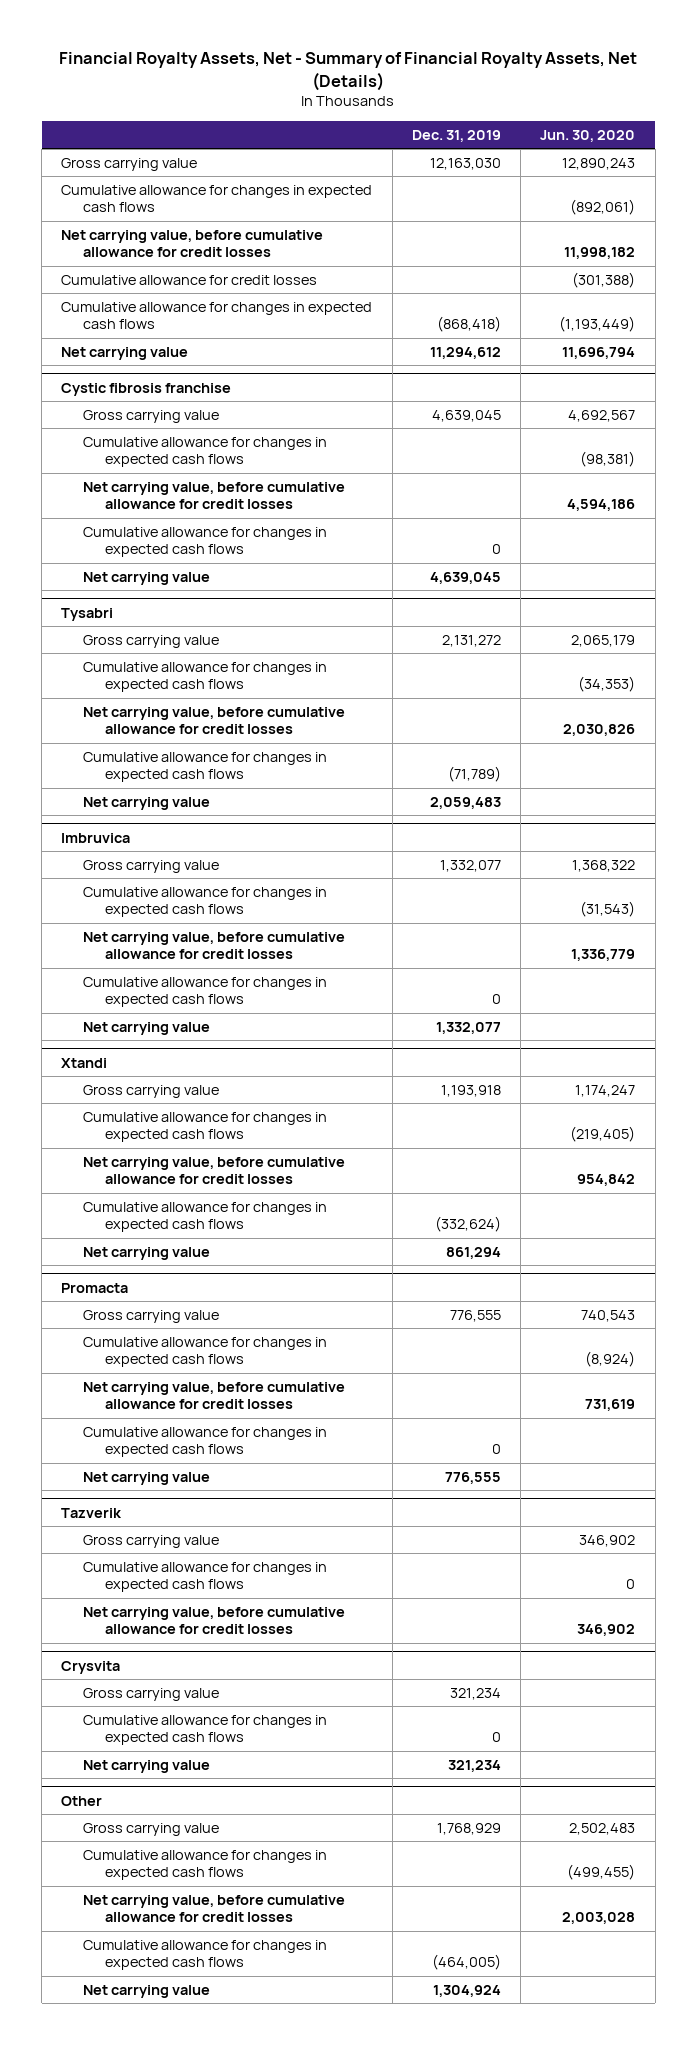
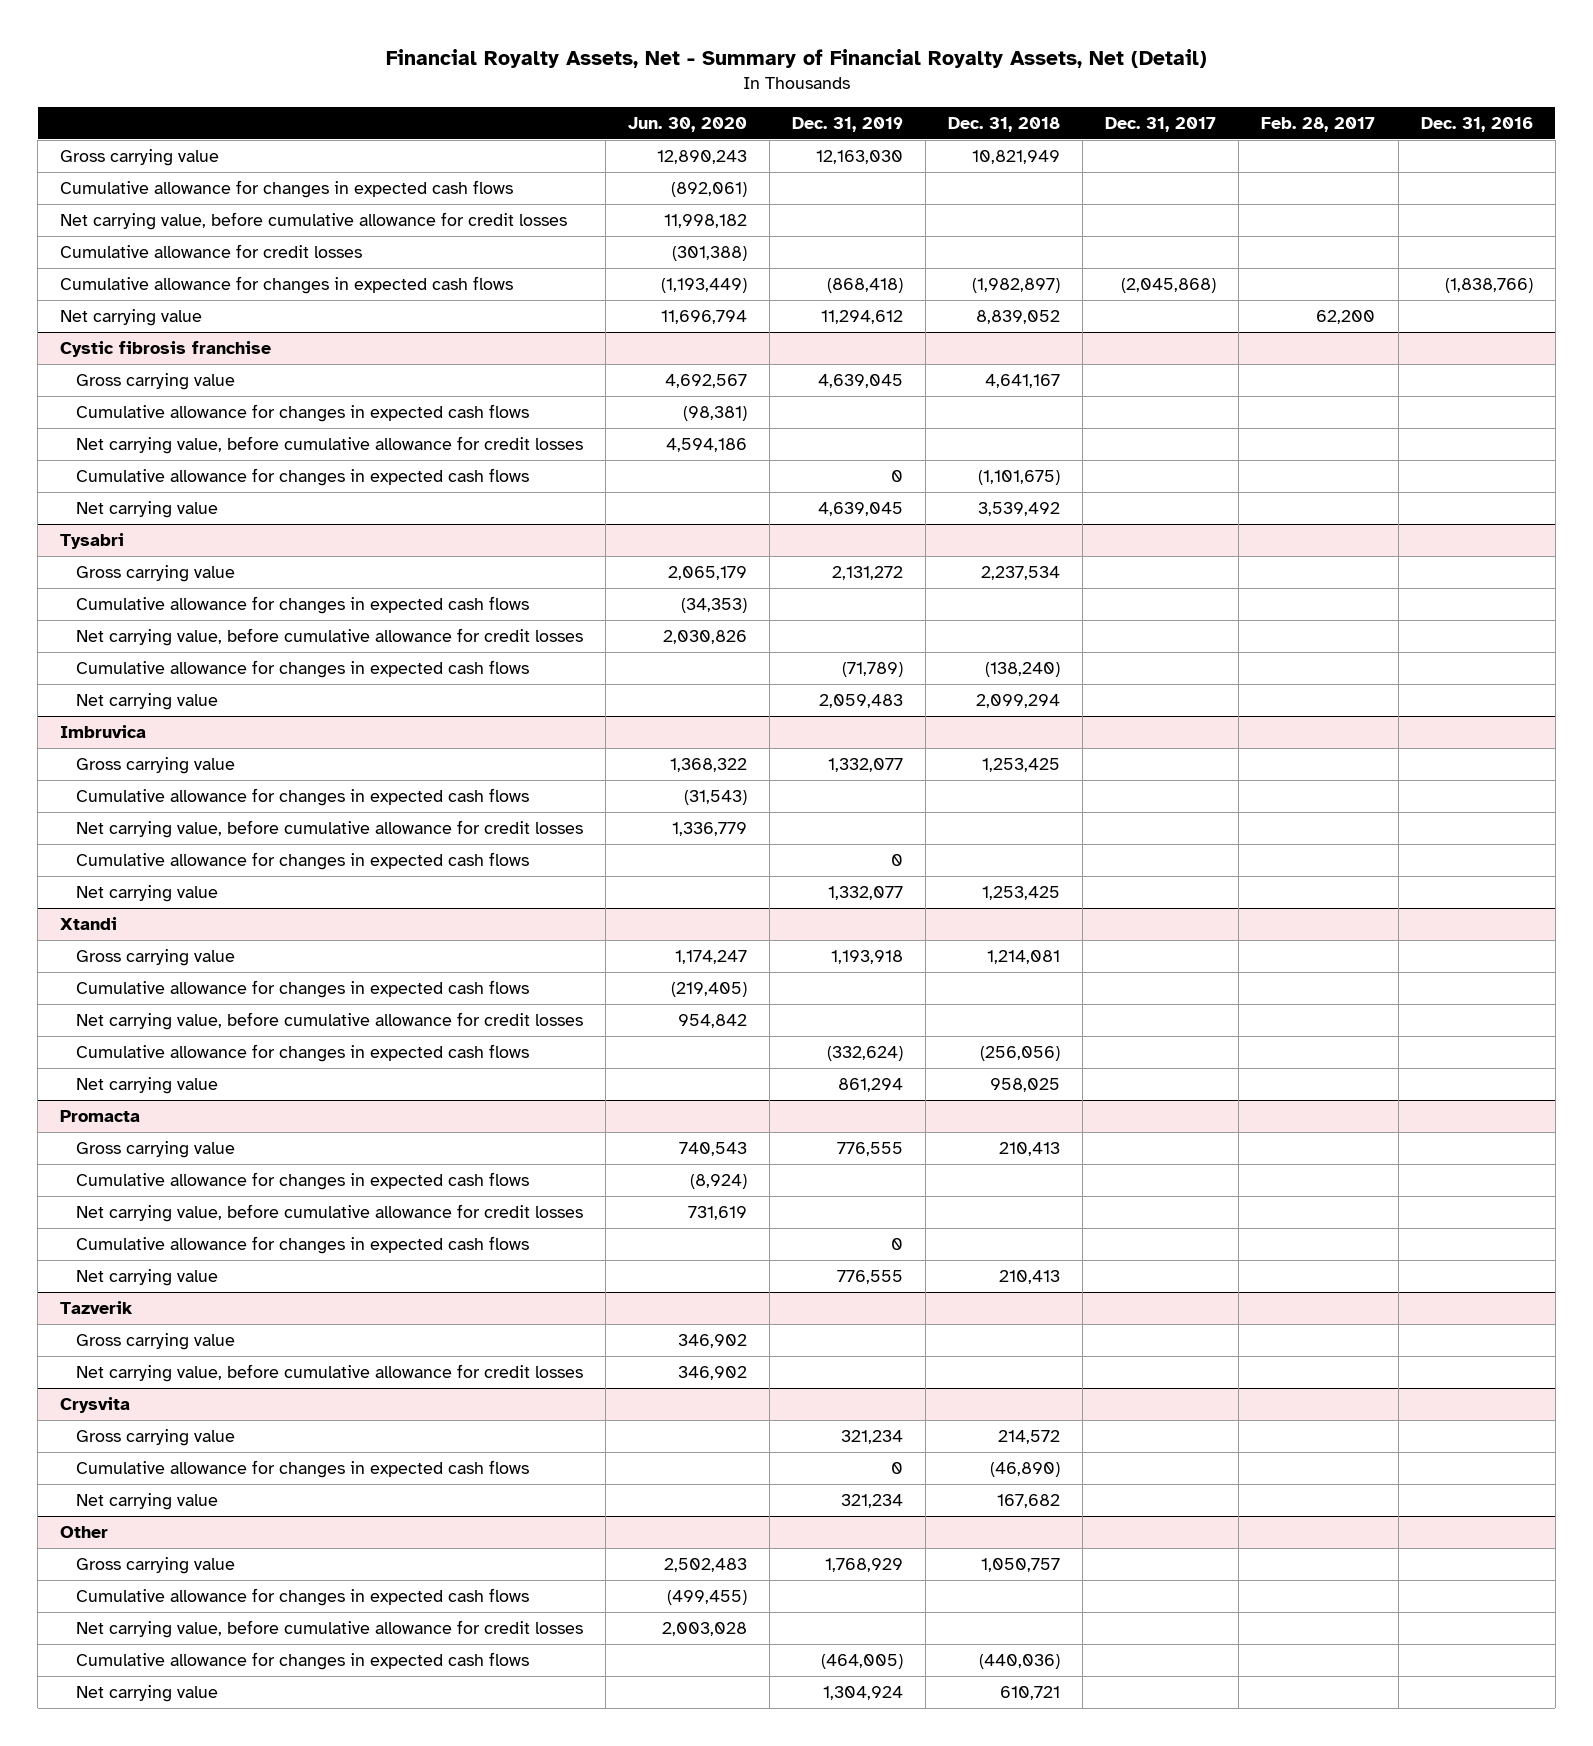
[59,52,638,91] Financial Royalty Assets, Net - Summary of Financial Royalty Assets, Net (Details) -> [385,49,1207,69] Financial Royalty Assets, Net - Summary of Financial Royalty Assets, Net (Detail)
none -> [948,116,1061,132] Dec. 31, 2018
none -> [1105,116,1217,132] Dec. 31, 2017
none -> [1261,116,1376,132] Feb. 28, 2017
none -> [1420,116,1533,132] Dec. 31, 2016
[83,1562,328,1593] Cumulative allowance for changes in expected cash flows -> none

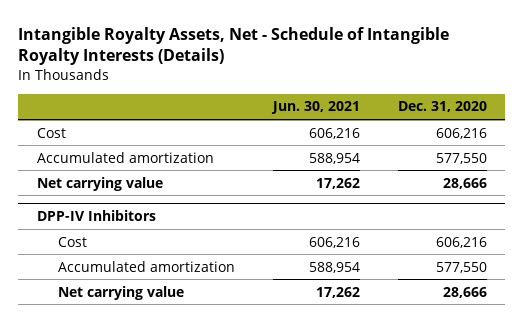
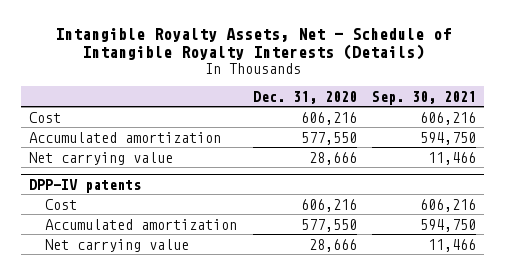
[270,101,360,115] Jun. 30, 2021 -> none
none -> [372,90,477,105] Sep. 30, 2021
[37,209,157,221] DPP-IV Inhibitors -> [28,178,141,193] DPP-IV patents

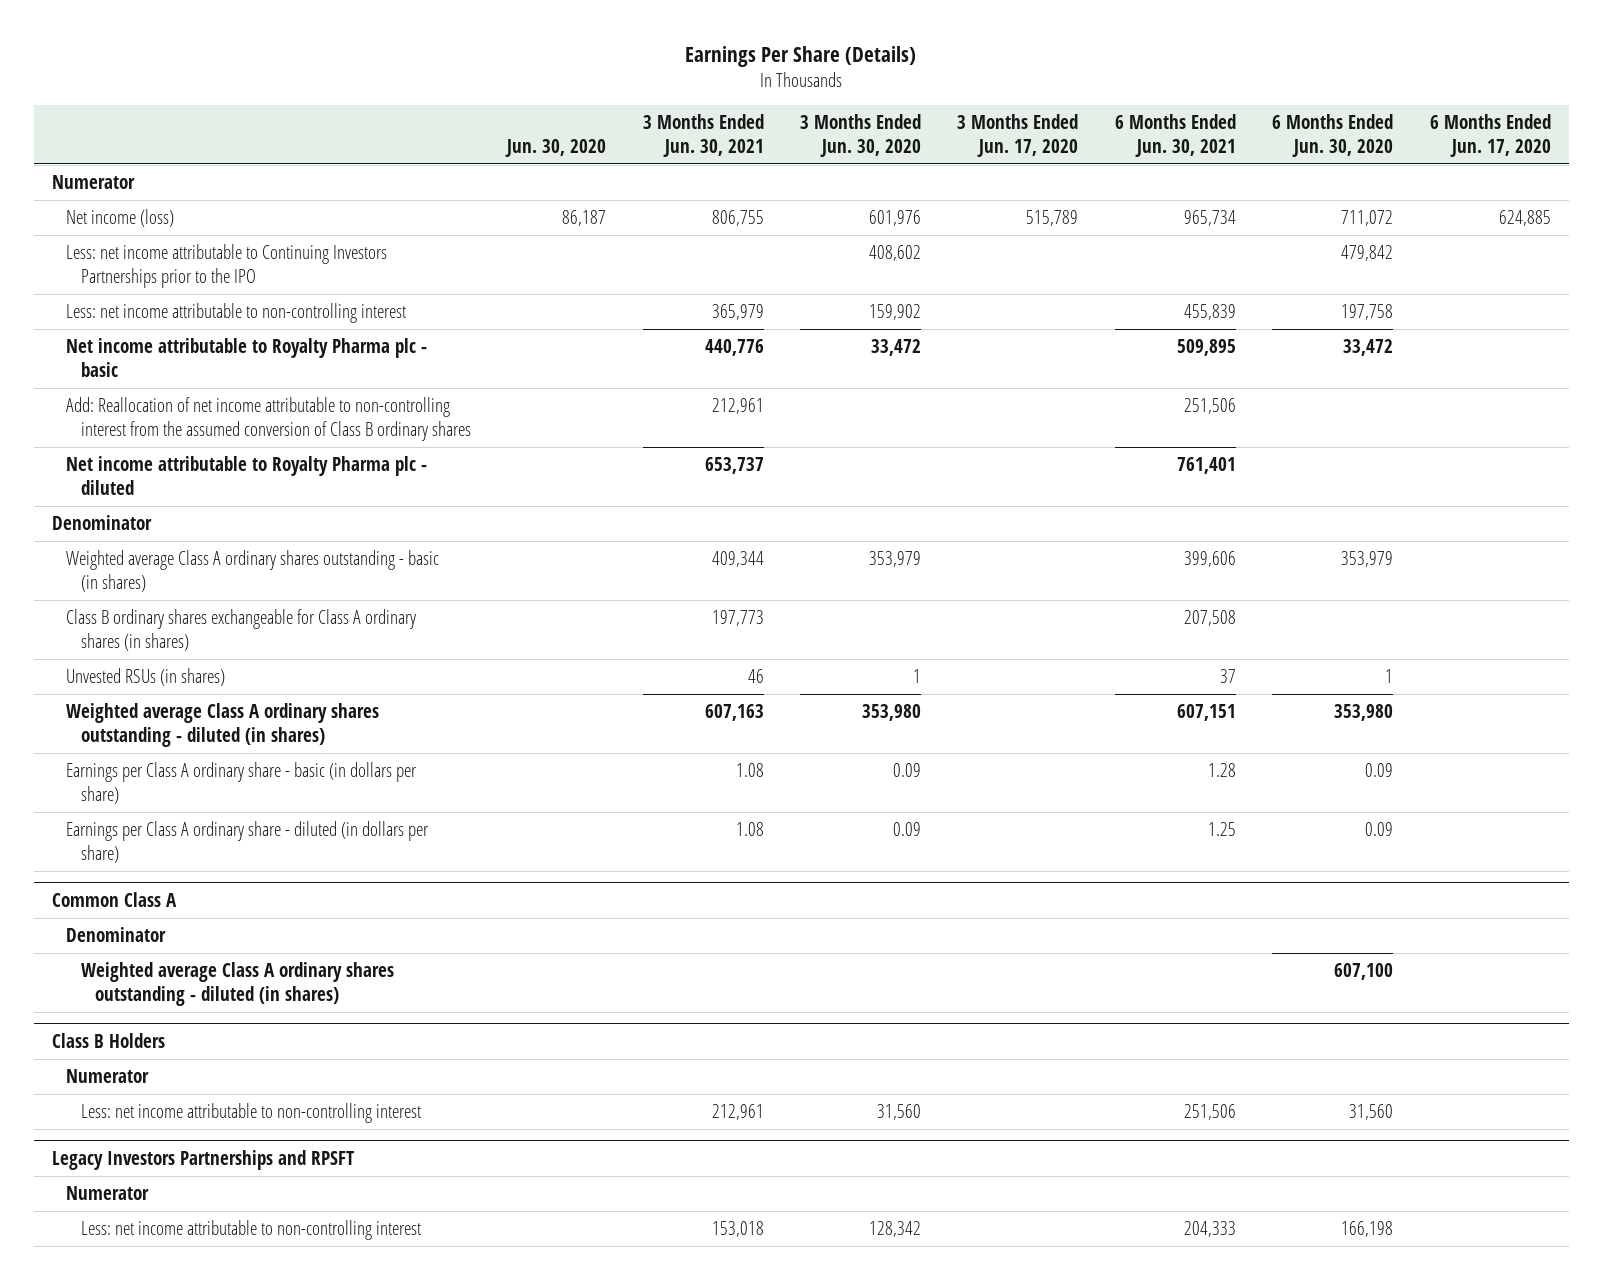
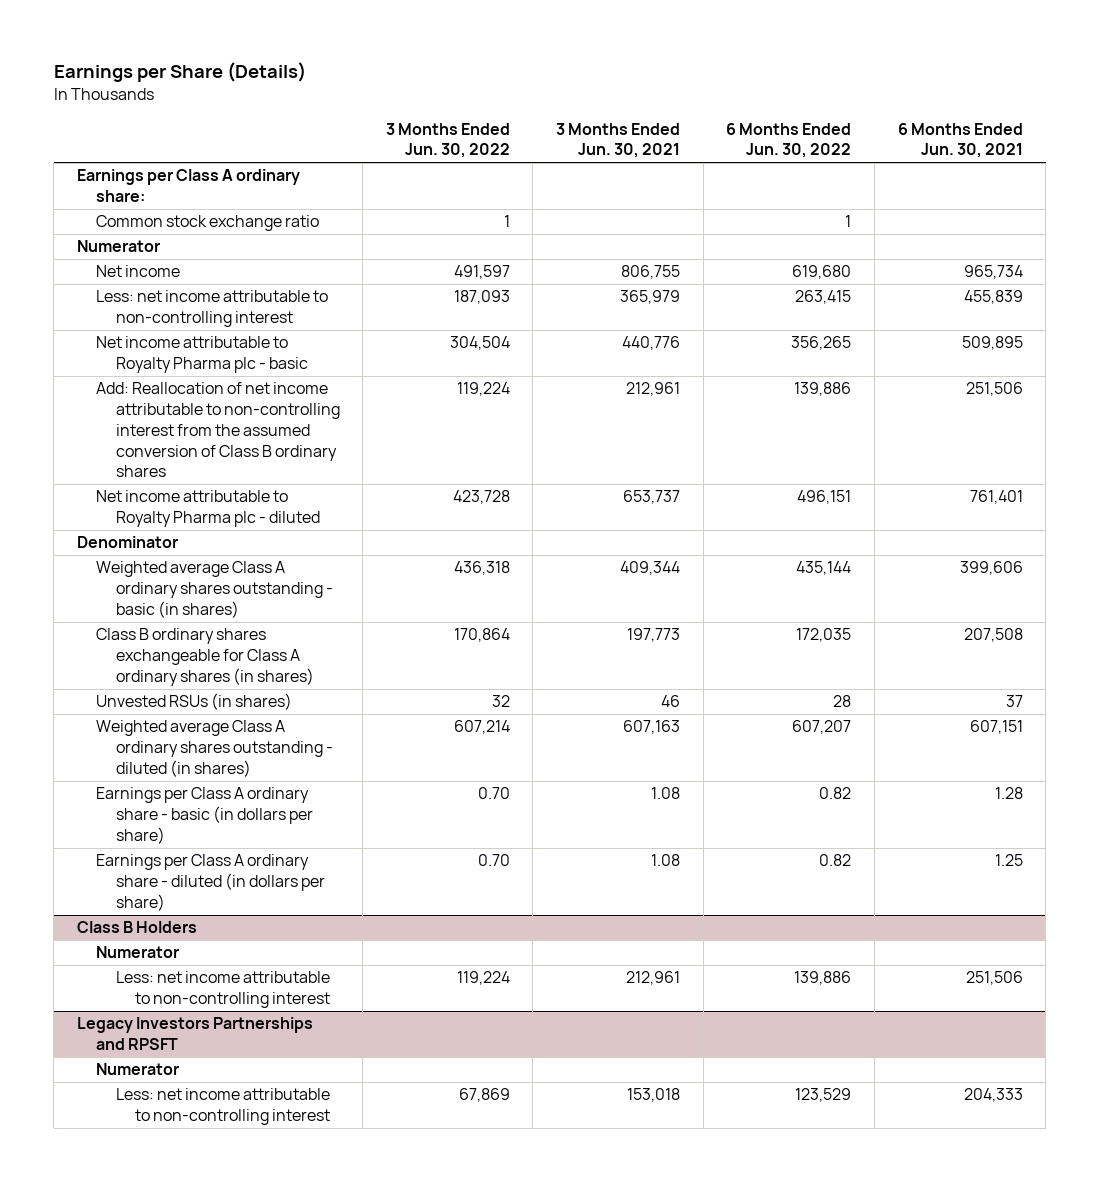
[685,45,917,67] Earnings Per Share (Details) -> [53,62,306,83] Earnings per Share (Details)
[505,138,607,157] Jun. 30, 2020 -> none
[799,113,921,157] 3 Months Ended Jun. 30, 2020 -> none
[957,113,1079,157] 3 Months Ended Jun. 17, 2020 -> none
[1272,113,1394,157] 6 Months Ended Jun. 30, 2020 -> none
[1429,113,1551,157] 6 Months Ended Jun. 17, 2020 -> none
none -> [385,122,510,159] 3 Months Ended Jun. 30, 2022
none -> [726,122,852,159] 6 Months Ended Jun. 30, 2022
none -> [76,169,300,203] Earnings per Class A ordinary share:
none -> [96,215,320,232] Common stock exchange ratio
[66,244,388,288] Less: net income attributable to Continuing Investors Partnerships prior to the IPO -> none
[66,209,175,228] Net income (loss) -> [96,265,181,278] Net income
[51,891,177,907] Common Class A -> none
[66,927,167,943] Denominator -> none
[80,962,394,1006] Weighted average Class A ordinary shares outstanding - diluted (in shares) -> none

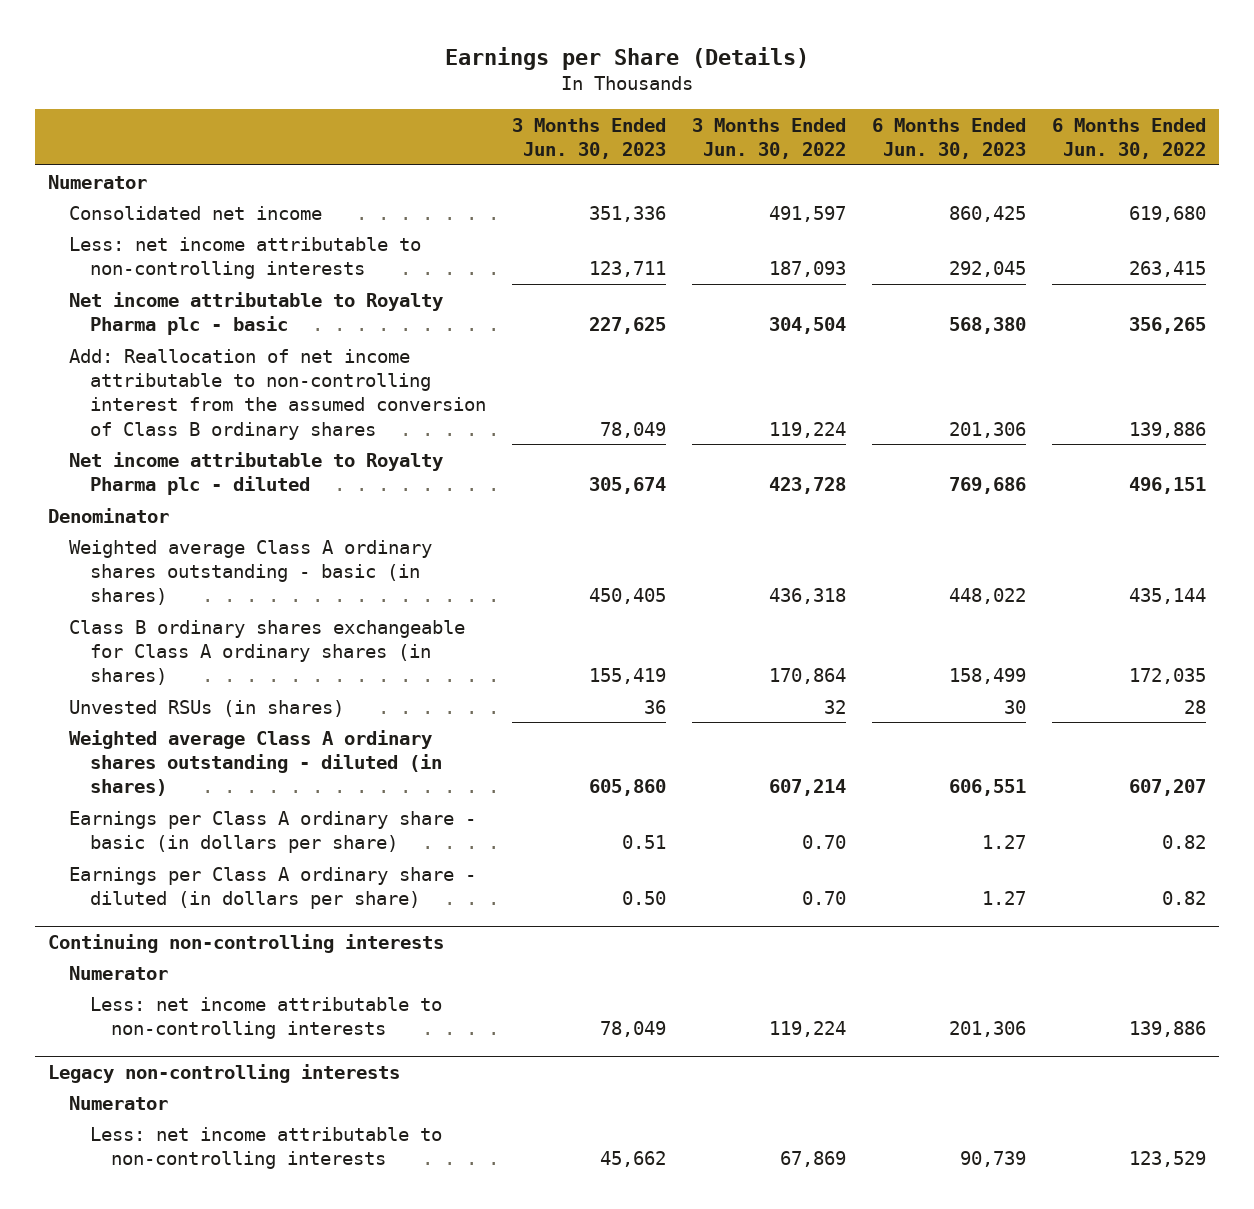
[556,122,681,159] 3 Months Ended Jun. 30, 2021 -> none
[897,122,1023,159] 6 Months Ended Jun. 30, 2021 -> none
none -> [511,117,666,160] 3 Months Ended Jun. 30, 2023
none -> [871,117,1026,160] 6 Months Ended Jun. 30, 2023
[76,169,300,203] Earnings per Class A ordinary share: -> none
[96,215,320,232] Common stock exchange ratio -> none
[96,265,181,278] Net income -> [69,205,323,220] Consolidated net income
[96,290,329,328] Less: net income attributable to non-controlling interest -> [69,236,422,279] Less: net income attributable to non-controlling interests
[76,921,197,934] Class B Holders -> none
none -> [48,933,445,953] Continuing non-controlling interests
[76,1017,313,1051] Legacy Investors Partnerships and RPSFT -> none
[115,971,330,1009] Less: net income attributable to non-controlling interest -> [89,996,442,1039] Less: net income attributable to non-controlling interests
none -> [48,1063,401,1083] Legacy non-controlling interests
[115,1088,330,1126] Less: net income attributable to non-controlling interest -> [89,1126,442,1169] Less: net income attributable to non-controlling interests

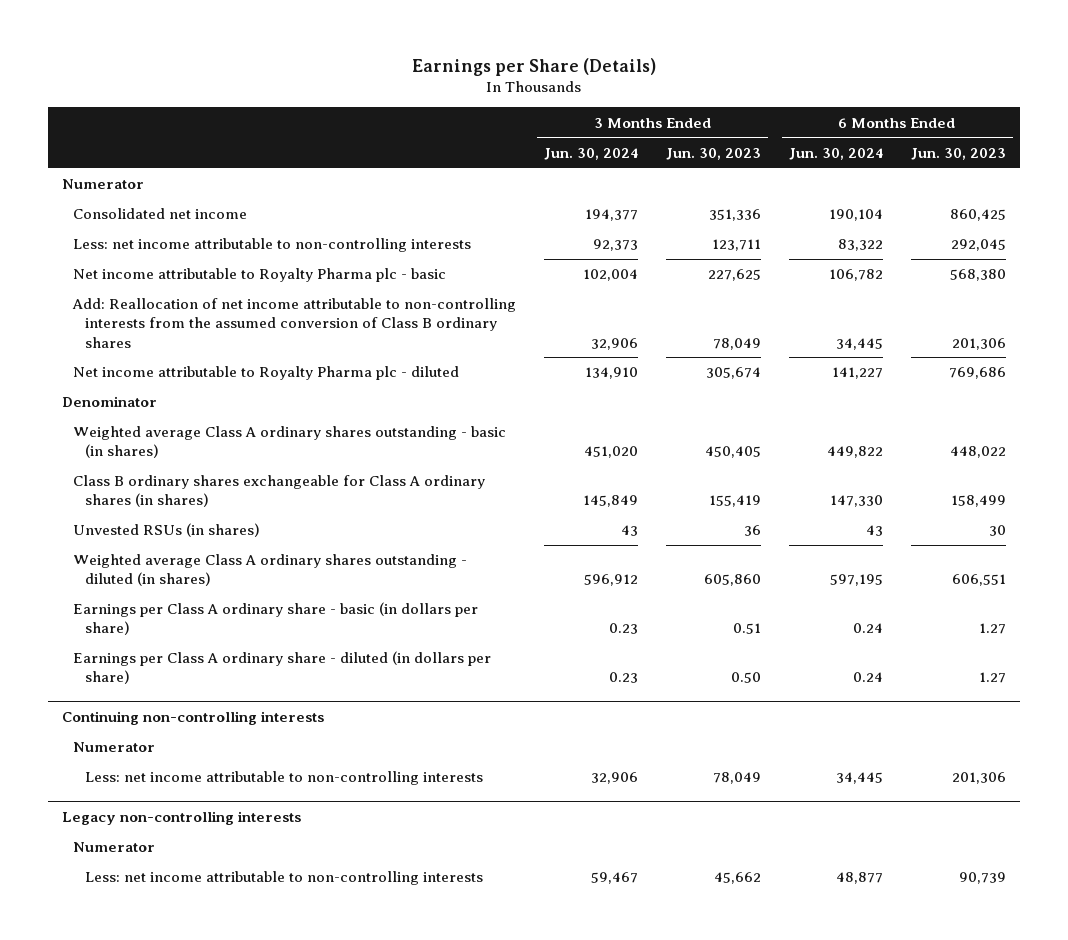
[691,117,846,160] 3 Months Ended Jun. 30, 2022 -> none
[1051,117,1206,160] 6 Months Ended Jun. 30, 2022 -> none
none -> [544,147,639,160] Jun. 30, 2024
none -> [788,147,883,160] Jun. 30, 2024
[69,348,486,440] Add: Reallocation of net income attributable to non-controlling interest from the assumed conversion of Class B ordinary shares -> [72,298,517,348] Add: Reallocation of net income attributable to non-controlling interests from the assumed conversion of Class B ordinary shares

